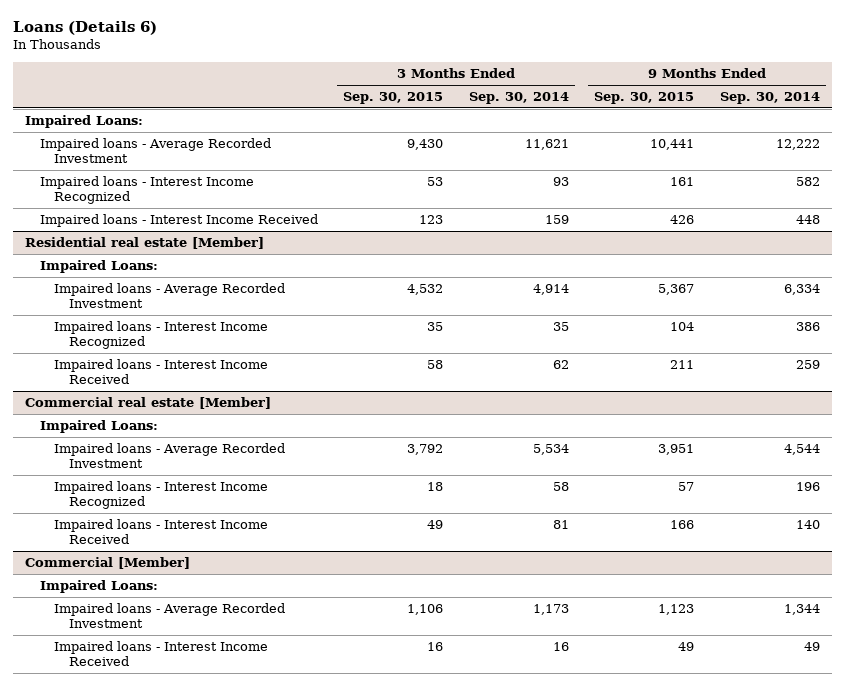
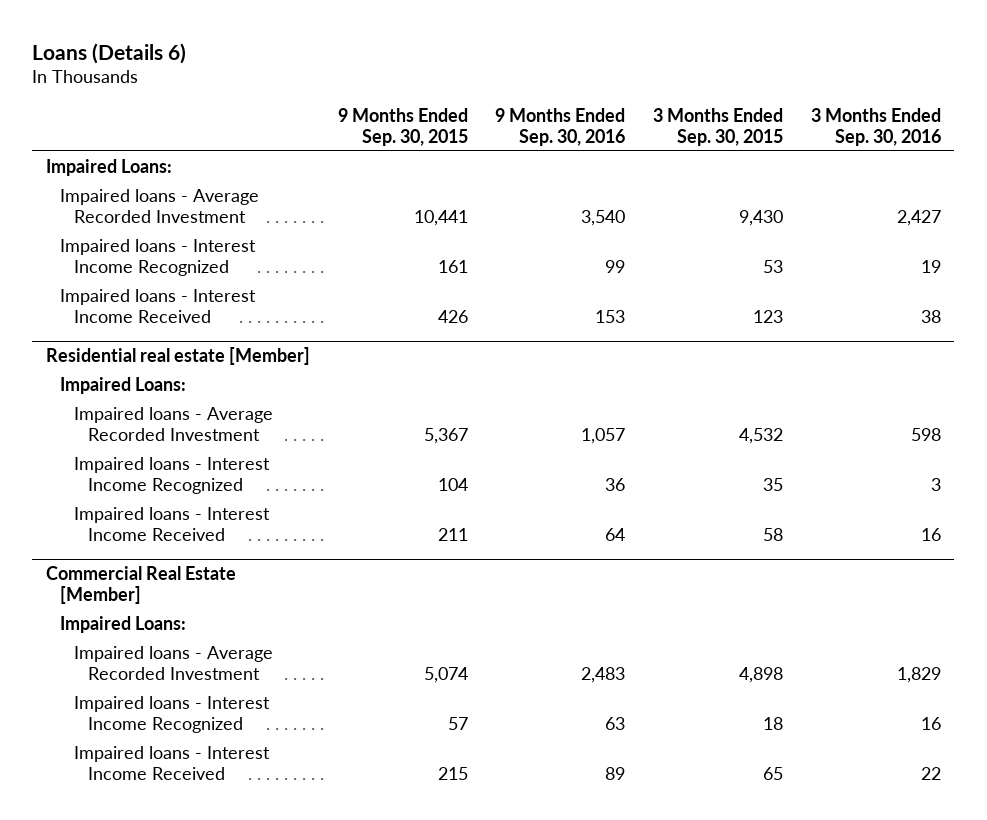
[468,92,569,105] Sep. 30, 2014 -> none
[719,92,820,105] Sep. 30, 2014 -> none
none -> [495,107,626,146] 9 Months Ended Sep. 30, 2016
none -> [810,107,941,146] 3 Months Ended Sep. 30, 2016
[25,397,272,410] Commercial real estate [Member] -> [45,566,236,605] Commercial Real Estate [Member]
[407,444,444,456] 3,792 -> [738,666,783,683] 4,898
[658,444,695,456] 3,951 -> [423,666,468,683] 5,074
[25,557,191,570] Commercial [Member] -> none
[39,580,158,594] Impaired Loans: -> none
[54,603,286,629] Impaired loans - Average Recorded Investment -> none
[54,641,269,667] Impaired loans - Interest Income Received -> none
[427,520,444,530] 49 -> [762,766,783,780] 65
[670,520,695,530] 166 -> [437,766,468,780] 215

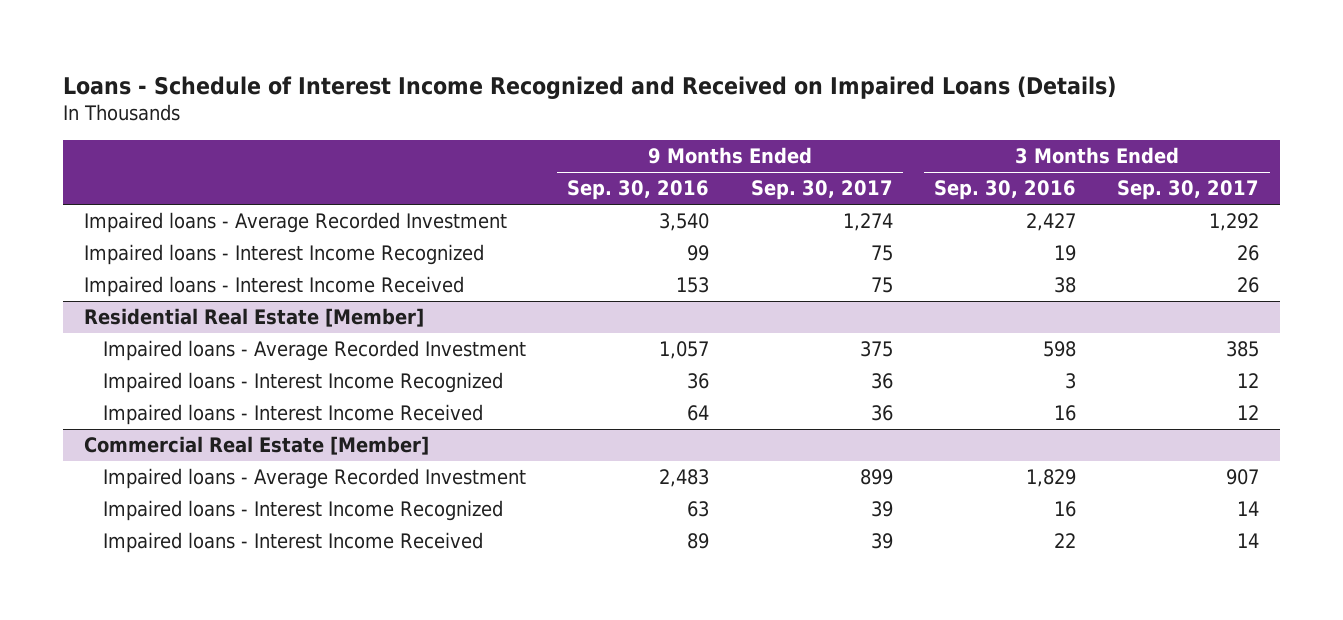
[32,42,187,64] Loans (Details 6) -> [63,75,1117,99] Loans - Schedule of Interest Income Recognized and Received on Impaired Loans (Details)
[337,107,468,146] 9 Months Ended Sep. 30, 2015 -> none
[652,107,783,146] 3 Months Ended Sep. 30, 2015 -> none
none -> [750,180,893,201] Sep. 30, 2017
none -> [1117,180,1260,201] Sep. 30, 2017
[45,158,172,176] Impaired Loans: -> none
[60,376,187,394] Impaired Loans: -> none
[45,347,310,366] Residential real estate [Member] -> [83,308,424,328] Residential Real Estate [Member]
[60,615,187,633] Impaired Loans: -> none

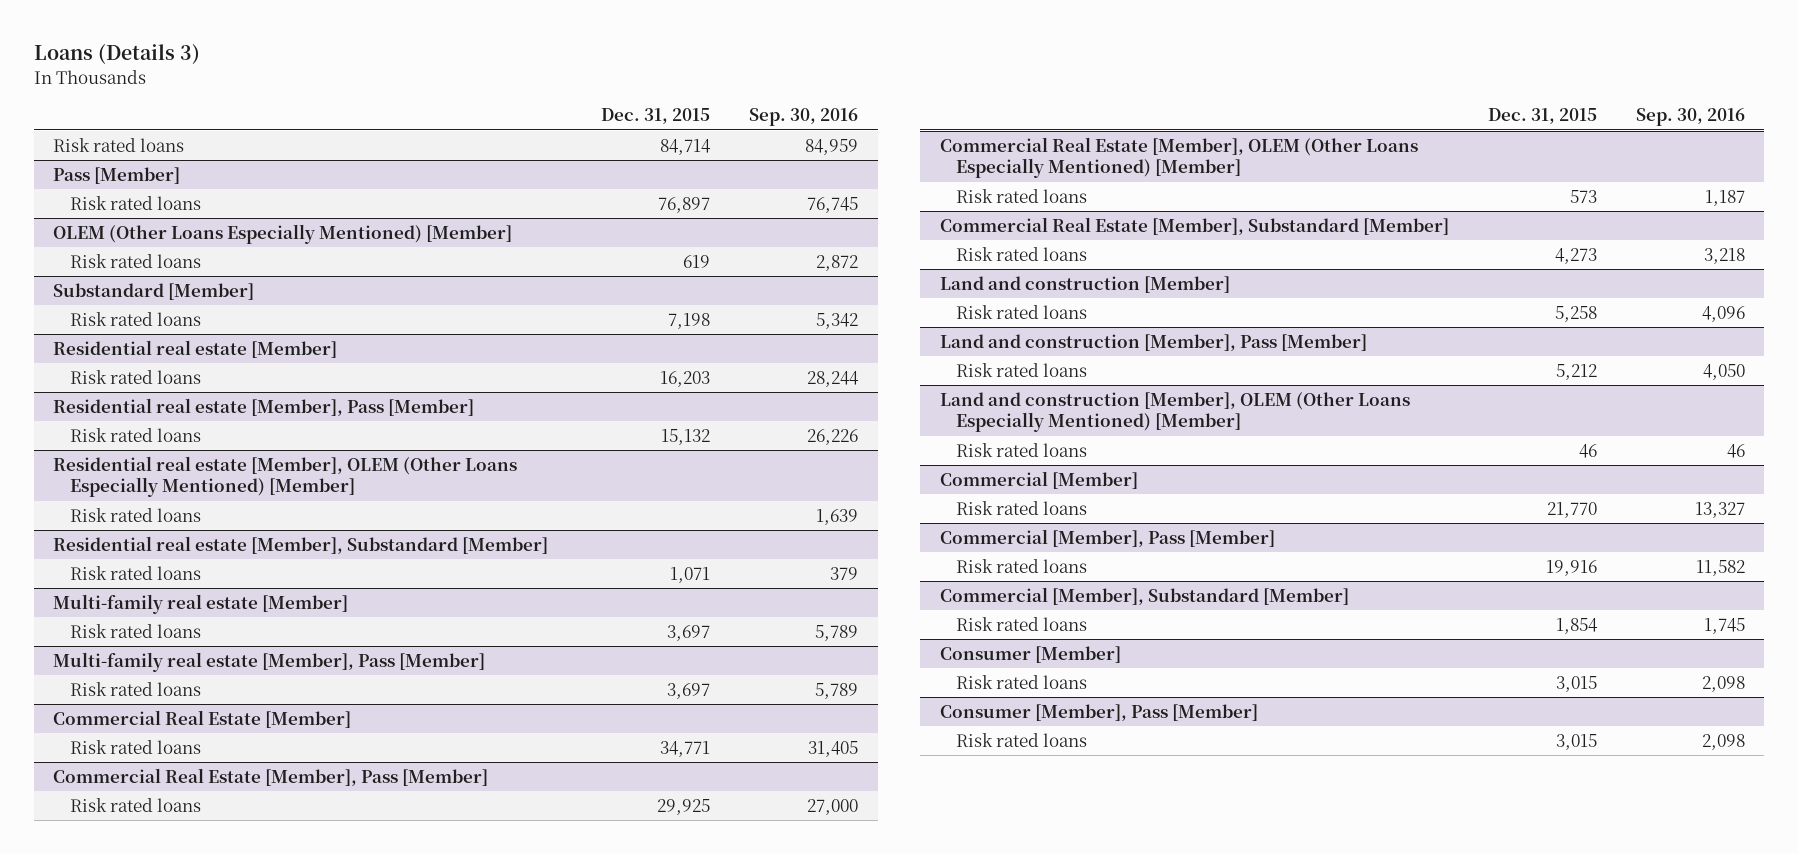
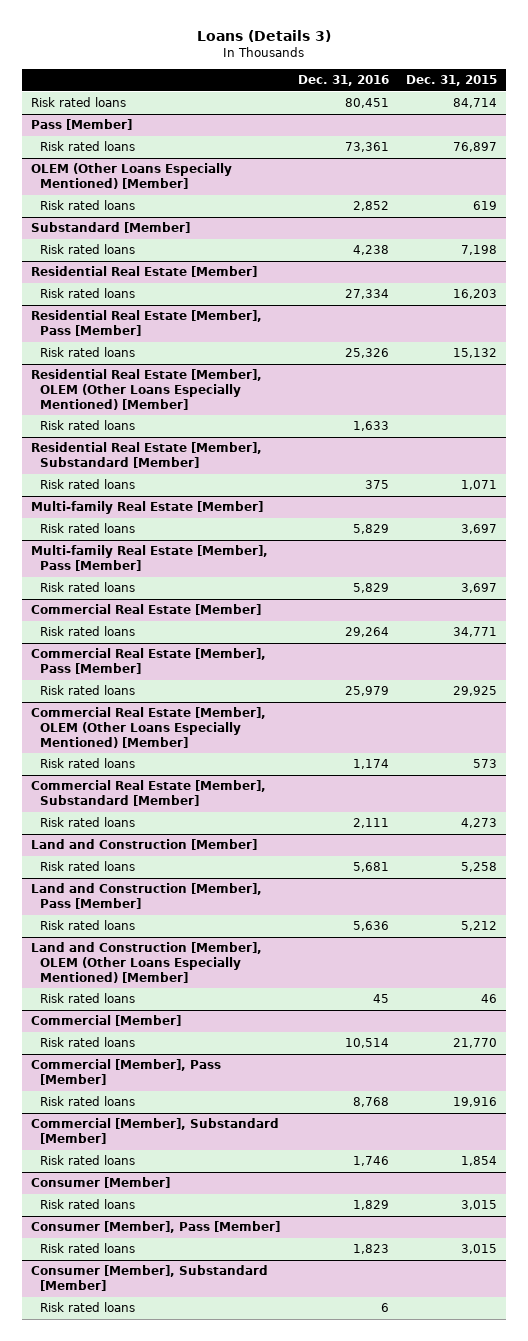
[749,108,859,127] Sep. 30, 2016 -> none
none -> [297,75,389,87] Dec. 31, 2016
[53,339,338,358] Residential real estate [Member] -> [30,266,257,278] Residential Real Estate [Member]
[53,397,475,416] Residential real estate [Member], Pass [Member] -> [30,310,262,337] Residential Real Estate [Member], Pass [Member]
[53,455,518,498] Residential real estate [Member], OLEM (Other Loans Especially Mentioned) [Member] -> [30,369,262,410] Residential Real Estate [Member], OLEM (Other Loans Especially Mentioned) [Member]
[53,535,549,554] Residential real estate [Member], Substandard [Member] -> [30,442,262,469] Residential Real Estate [Member], Substandard [Member]
[53,593,349,614] Multi-family real estate [Member] -> [30,501,263,515] Multi-family Real Estate [Member]
[53,651,486,672] Multi-family real estate [Member], Pass [Member] -> [30,545,268,572] Multi-family Real Estate [Member], Pass [Member]
[939,275,1230,293] Land and construction [Member] -> [30,839,257,851] Land and Construction [Member]
[939,333,1367,351] Land and construction [Member], Pass [Member] -> [30,883,262,910] Land and Construction [Member], Pass [Member]
[939,391,1410,433] Land and construction [Member], OLEM (Other Loans Especially Mentioned) [Member] -> [30,942,262,983] Land and Construction [Member], OLEM (Other Loans Especially Mentioned) [Member]
none -> [30,1265,268,1292] Consumer [Member], Substandard [Member]
none -> [40,1302,136,1313] Risk rated loans

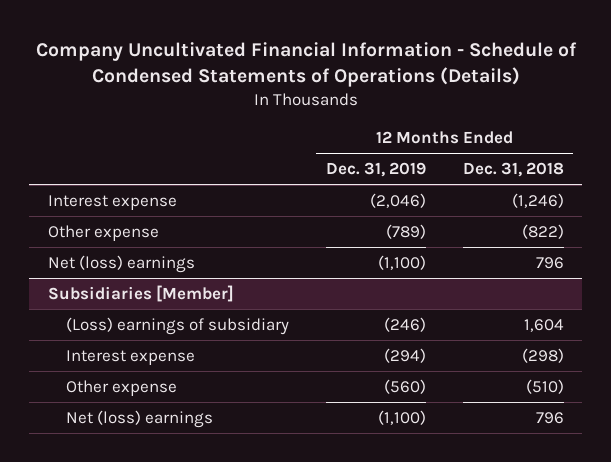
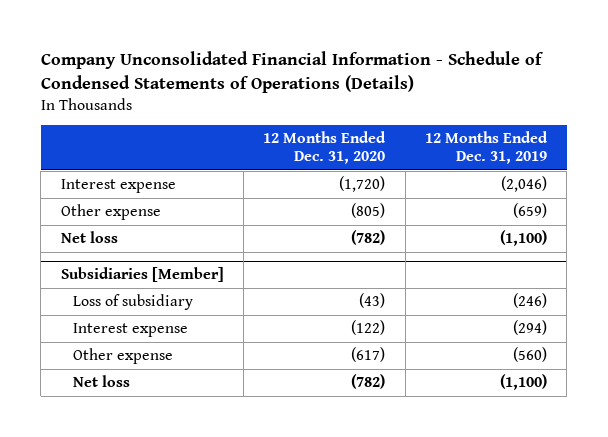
[35,41,577,88] Company Uncultivated Financial Information - Schedule of Condensed Statements of Operations (Details) -> [40,50,544,93] Company Unconsolidated Financial Information - Schedule of Condensed Statements of Operations (Details)
[462,162,564,178] Dec. 31, 2018 -> none
none -> [263,131,387,165] 12 Months Ended Dec. 31, 2020
[385,223,426,239] (789) -> [512,203,547,219] (659)
[47,254,195,273] Net (loss) earnings -> [60,231,118,244] Net loss
[65,316,289,335] (Loss) earnings of subsidiary -> [73,294,194,311] Loss of subsidiary
[65,409,213,428] Net (loss) earnings -> [73,375,131,388] Net loss

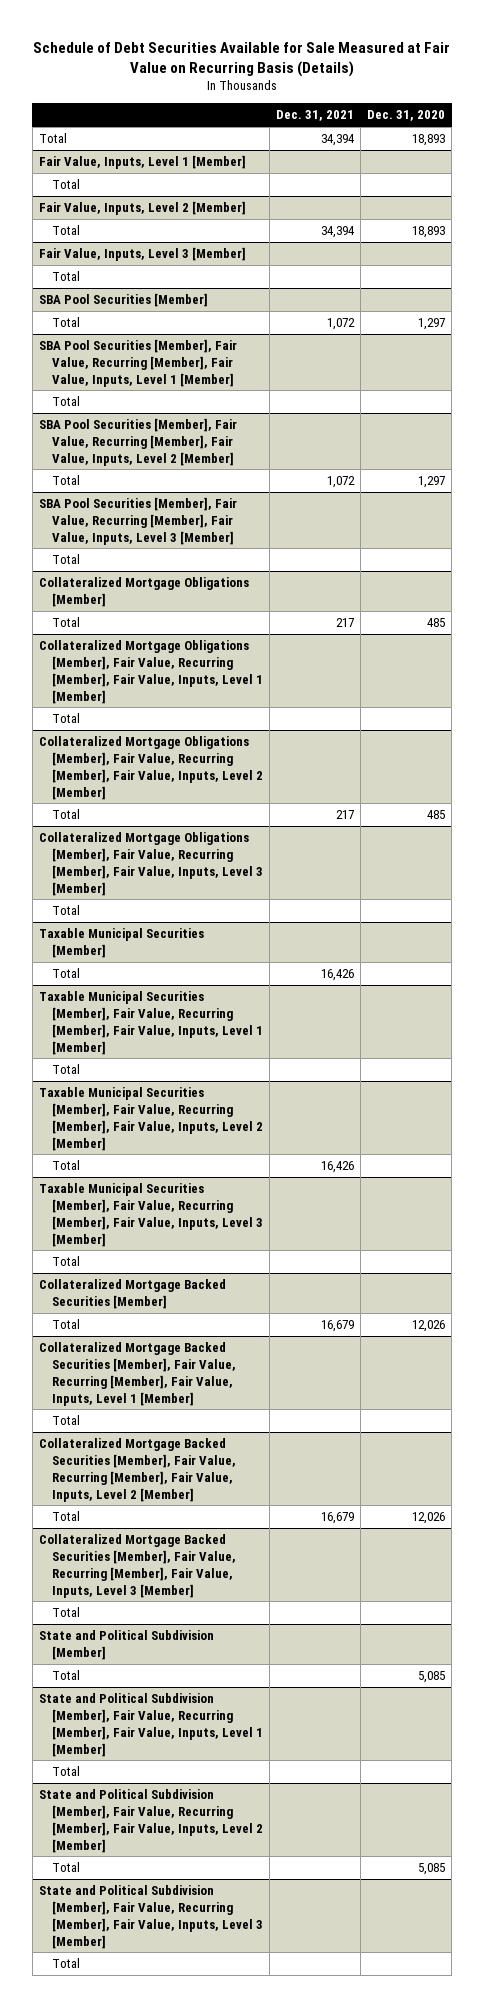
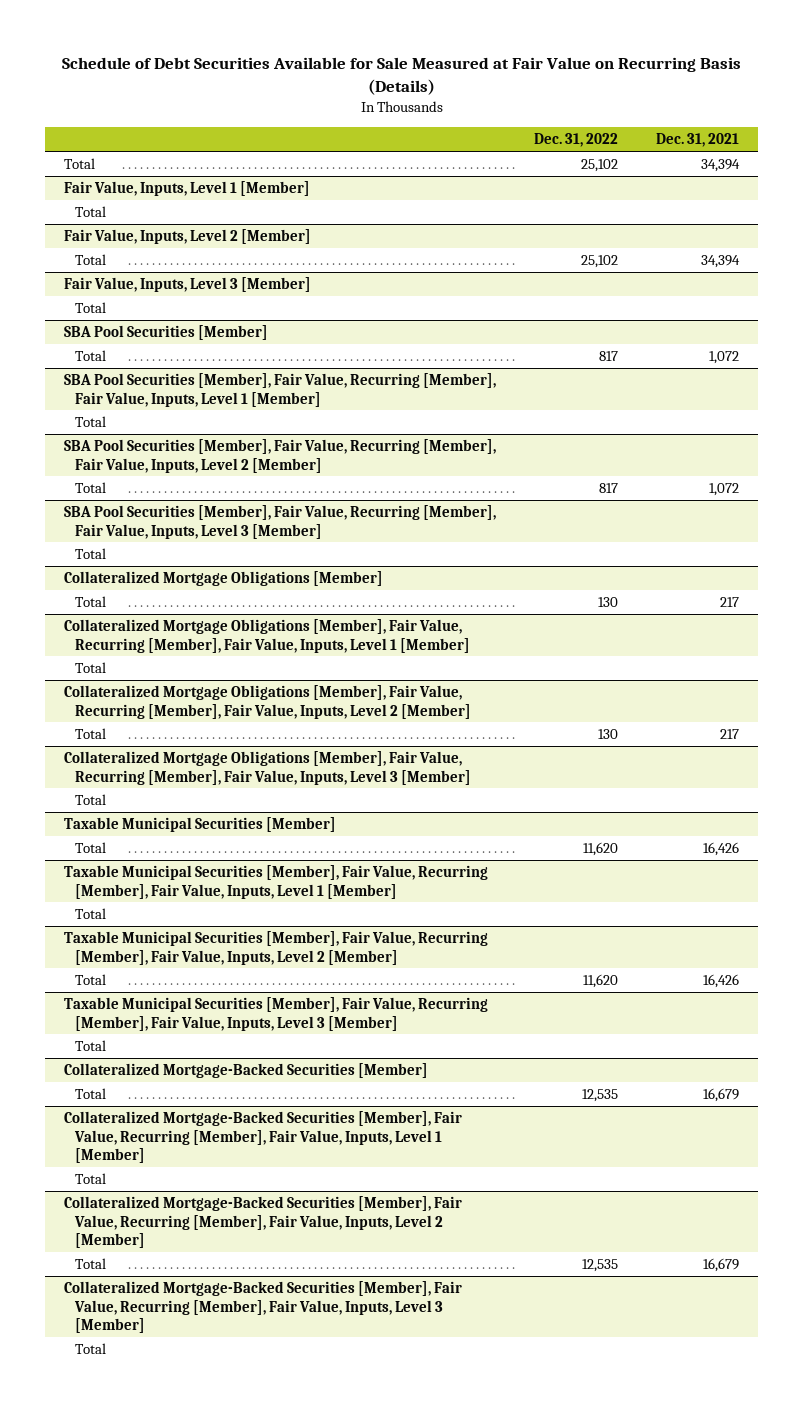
[367,110,446,122] Dec. 31, 2020 -> none
none -> [534,133,619,148] Dec. 31, 2022
[38,1278,226,1309] Collateralized Mortgage Backed Securities [Member] -> [64,1062,429,1078] Collateralized Mortgage-Backed Securities [Member]
[38,1341,237,1406] Collateralized Mortgage Backed Securities [Member], Fair Value, Recurring [Member], Fair Value, Inputs, Level 1 [Member] -> [64,1110,463,1164] Collateralized Mortgage-Backed Securities [Member], Fair Value, Recurring [Member], Fair Value, Inputs, Level 1 [Member]
[38,1437,237,1502] Collateralized Mortgage Backed Securities [Member], Fair Value, Recurring [Member], Fair Value, Inputs, Level 2 [Member] -> [64,1195,463,1249] Collateralized Mortgage-Backed Securities [Member], Fair Value, Recurring [Member], Fair Value, Inputs, Level 2 [Member]
[52,1606,81,1617] Total -> none
[38,1629,214,1660] State and Political Subdivision [Member] -> none
[52,1669,81,1680] Total -> none
[38,1692,264,1757] State and Political Subdivision [Member], Fair Value, Recurring [Member], Fair Value, Inputs, Level 1 [Member] -> none
[52,1765,81,1776] Total -> none
[38,1788,264,1853] State and Political Subdivision [Member], Fair Value, Recurring [Member], Fair Value, Inputs, Level 2 [Member] -> none
[52,1861,81,1872] Total -> none
[38,1884,264,1949] State and Political Subdivision [Member], Fair Value, Recurring [Member], Fair Value, Inputs, Level 3 [Member] -> none
[38,1533,237,1598] Collateralized Mortgage Backed Securities [Member], Fair Value, Recurring [Member], Fair Value, Inputs, Level 3 [Member] -> [64,1280,463,1334] Collateralized Mortgage-Backed Securities [Member], Fair Value, Recurring [Member], Fair Value, Inputs, Level 3 [Member]

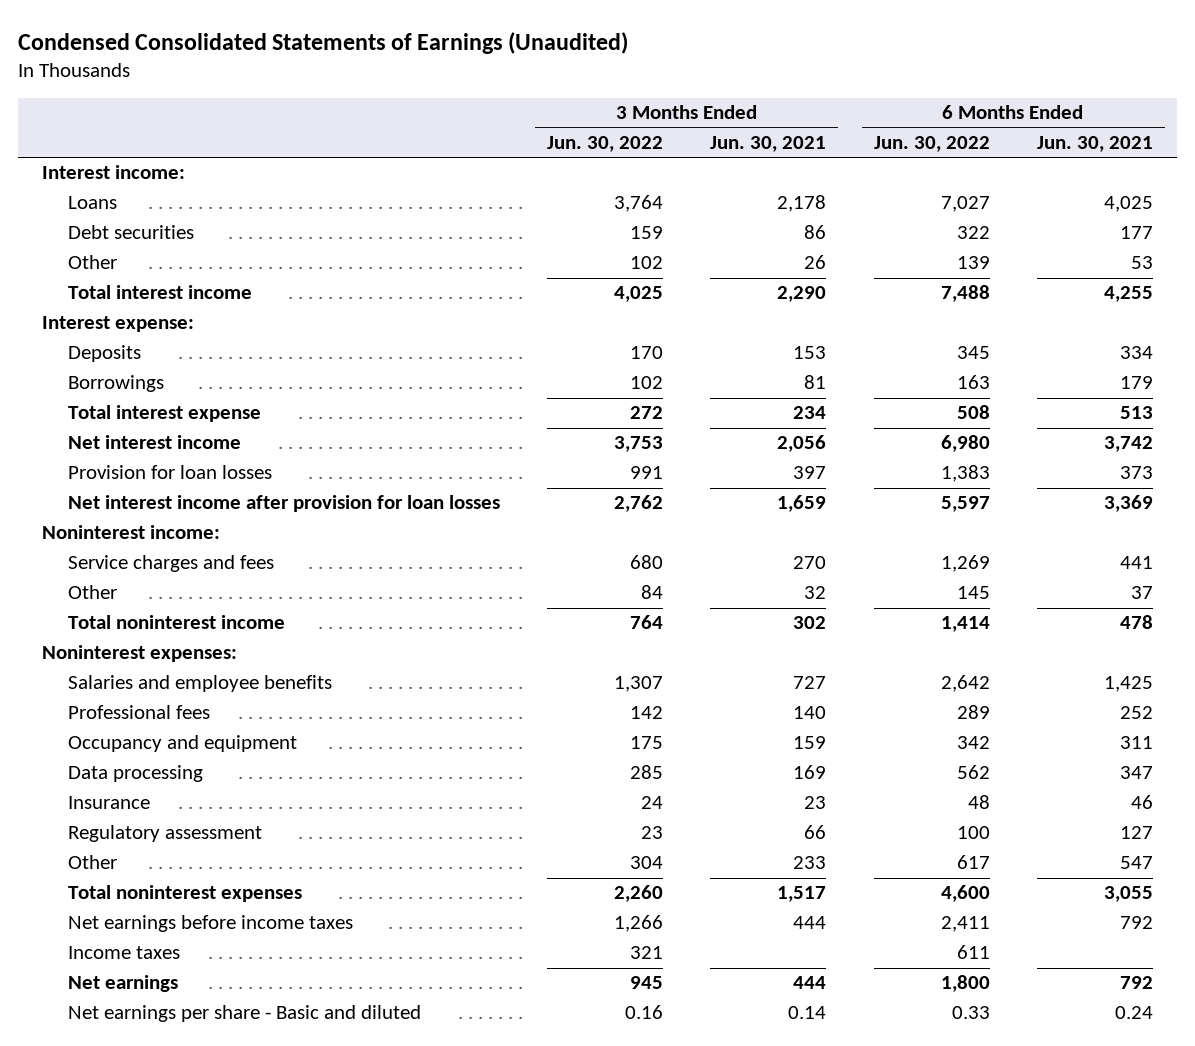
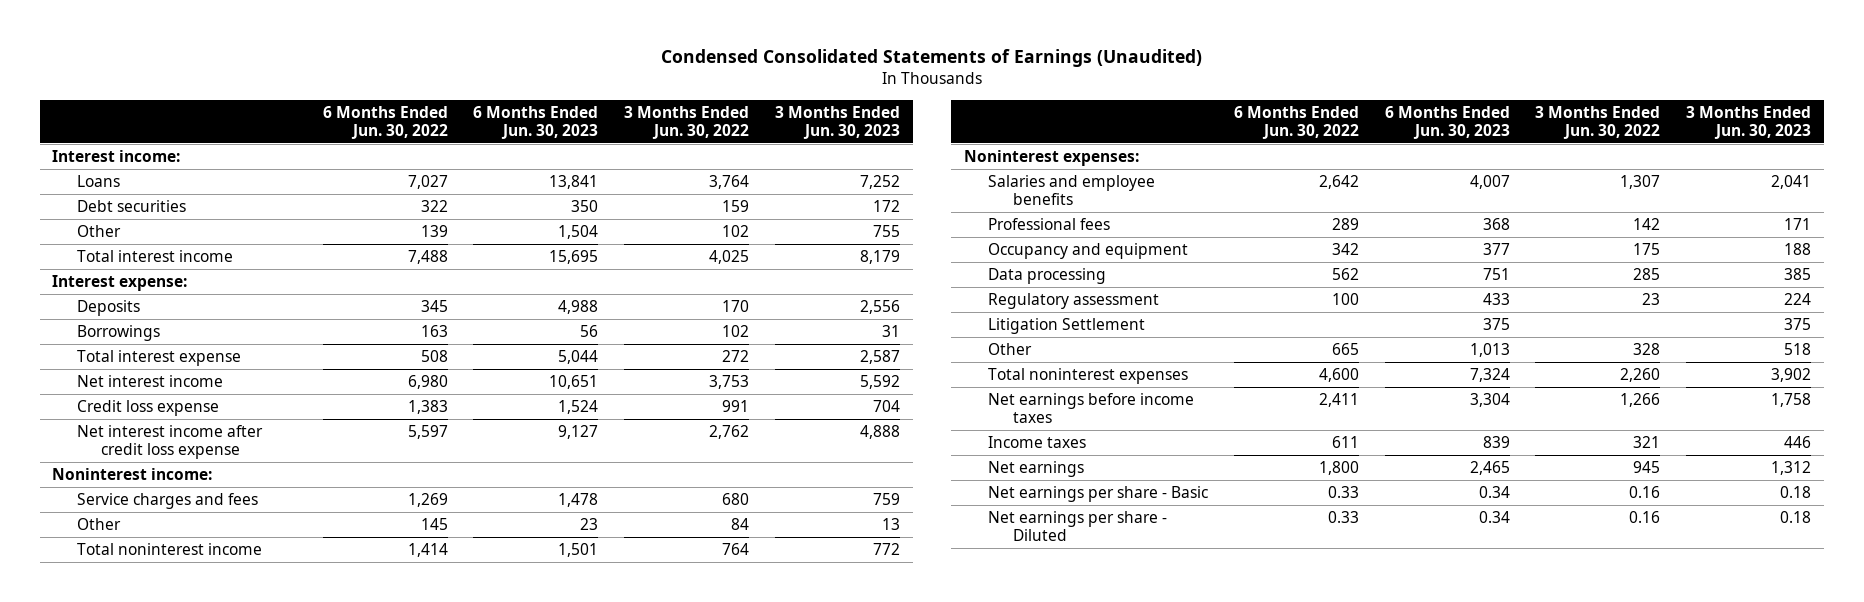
[710,135,827,152] Jun. 30, 2021 -> none
[1037,135,1154,152] Jun. 30, 2021 -> none
none -> [473,105,599,139] 6 Months Ended Jun. 30, 2023
none -> [774,105,900,139] 3 Months Ended Jun. 30, 2023
[67,465,272,480] Provision for loan losses -> [76,400,219,417] Credit loss expense
[67,495,500,513] Net interest income after provision for loan losses -> [76,425,263,460] Net interest income after credit loss expense
[67,796,150,810] Insurance -> none
none -> [988,318,1146,335] Litigation Settlement
[629,856,663,870] 304 -> [1633,343,1661,356] 328
[956,855,990,870] 617 -> [1331,343,1359,356] 665
[67,1005,421,1023] Net earnings per share - Basic and diluted -> [988,486,1209,503] Net earnings per share - Basic
none -> [988,511,1168,542] Net earnings per share - Diluted

